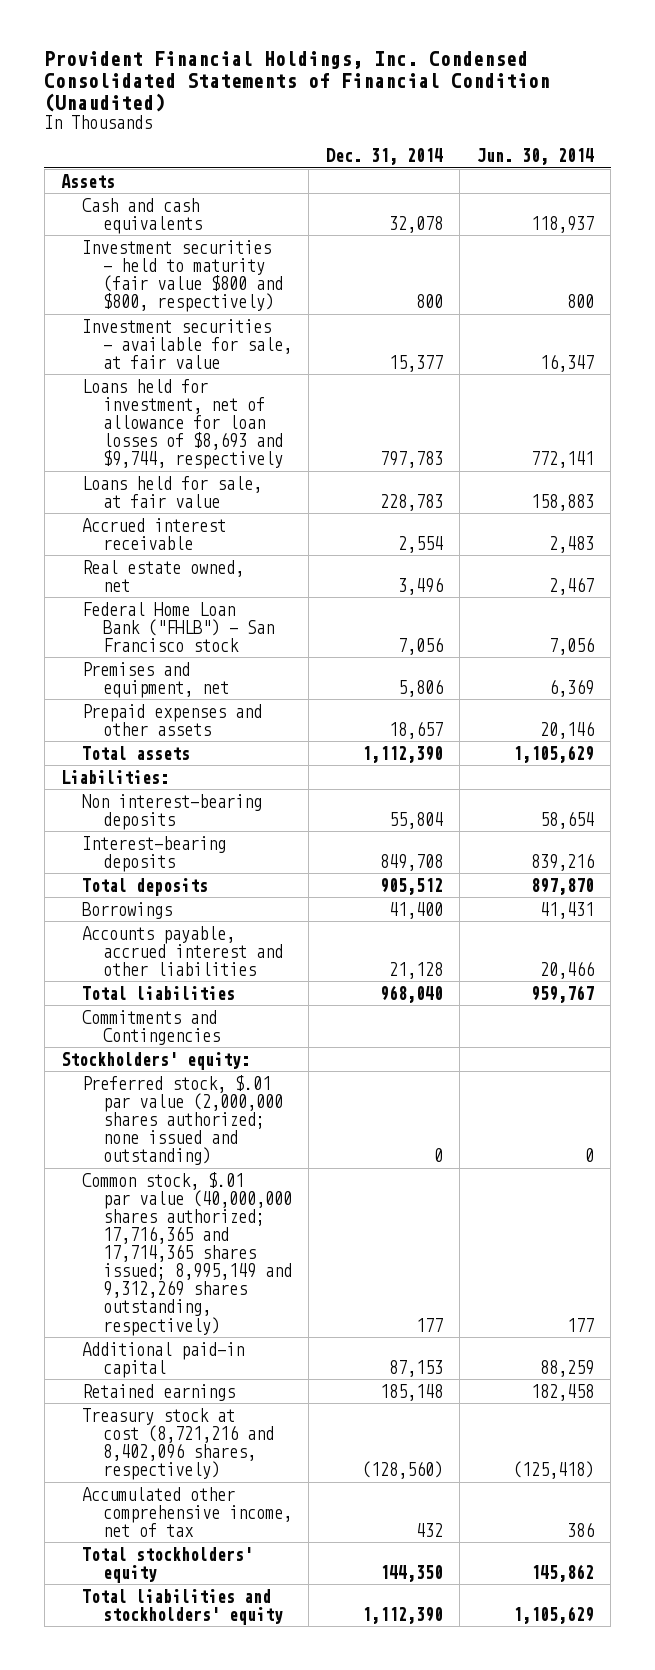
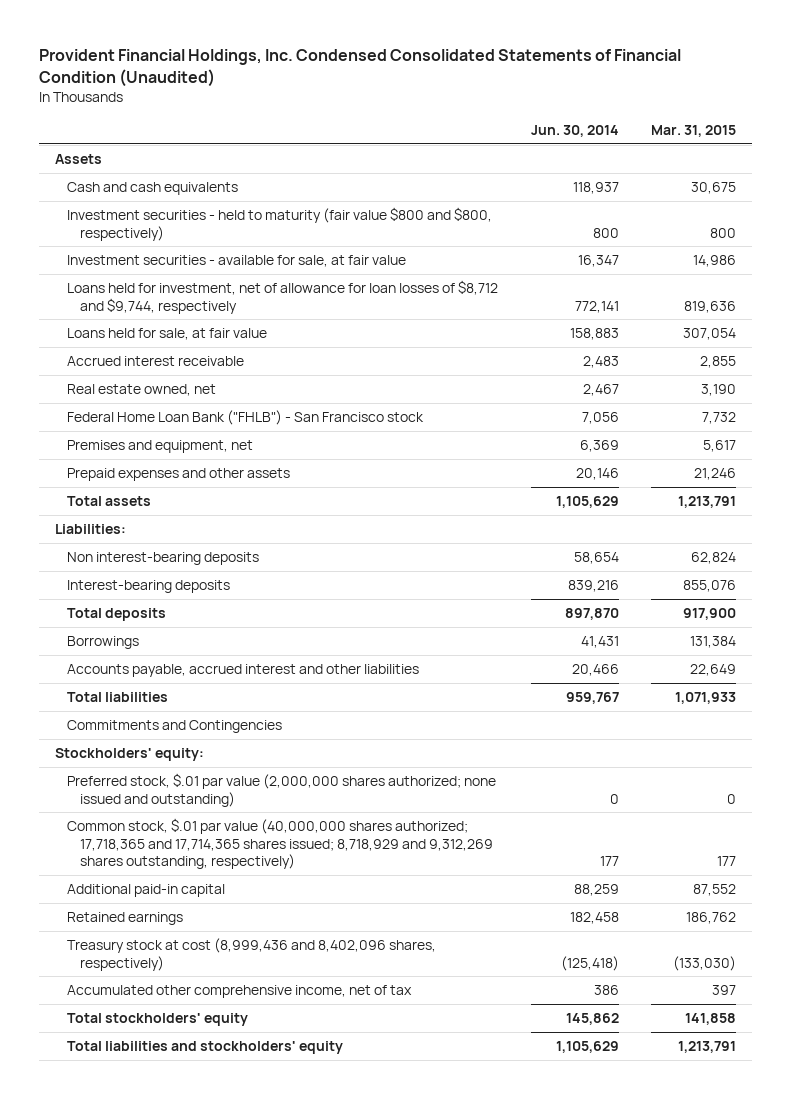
[325,147,443,165] Dec. 31, 2014 -> none
none -> [651,124,737,137] Mar. 31, 2015
[81,378,283,470] Loans held for investment, net of allowance for loan losses of $8,693 and $9,744, respectively -> [67,280,499,314] Loans held for investment, net of allowance for loan losses of $8,712 and $9,744, respectively
[81,1171,292,1336] Common stock, $.01 par value (40,000,000 shares authorized; 17,716,365 and 17,714,365 shares issued; 8,995,149 and 9,312,269 shares outstanding, respectively) -> [67,818,493,869] Common stock, $.01 par value (40,000,000 shares authorized; 17,718,365 and 17,714,365 shares issued; 8,718,929 and 9,312,269 shares outstanding, respectively)
[81,1407,274,1480] Treasury stock at cost (8,721,216 and 8,402,096 shares, respectively) -> [67,938,437,971] Treasury stock at cost (8,999,436 and 8,402,096 shares, respectively)

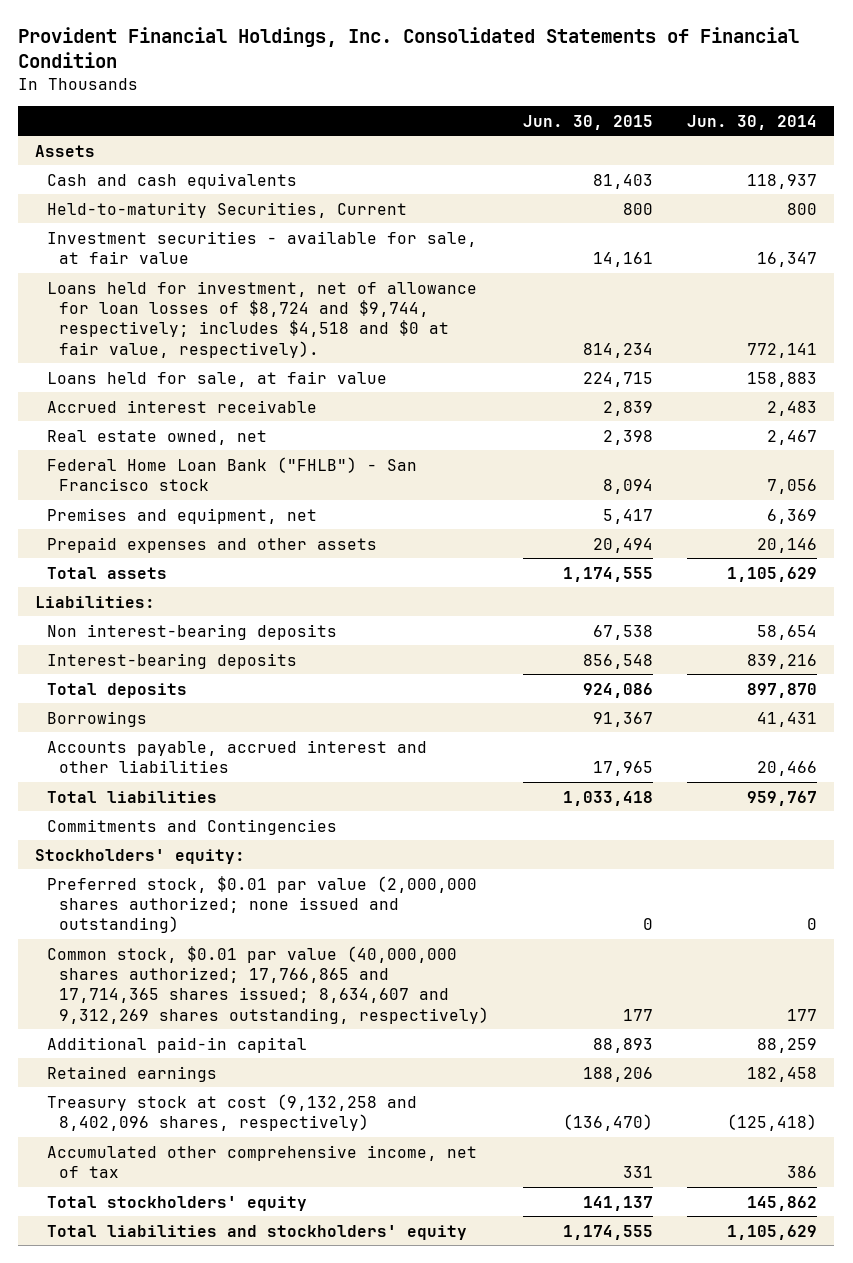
[38,48,681,87] Provident Financial Holdings, Inc. Condensed Consolidated Statements of Financial Condition (Unaudited) -> [18,27,800,69] Provident Financial Holdings, Inc. Consolidated Statements of Financial Condition
[651,124,737,137] Mar. 31, 2015 -> none
none -> [523,114,654,130] Jun. 30, 2015
[67,207,493,241] Investment securities - held to maturity (fair value $800 and $800, respectively) -> none
none -> [47,201,408,218] Held-to-maturity Securities, Current
[67,280,499,314] Loans held for investment, net of allowance for loan losses of $8,712 and $9,744, respectively -> [47,280,478,358] Loans held for investment, net of allowance for loan losses of $8,724 and $9,744, respectively; includes $4,518 and $0 at fair value, respectively).
[67,773,497,807] Preferred stock, $.01 par value (2,000,000 shares authorized; none issued and outstanding) -> [47,875,478,934] Preferred stock, $0.01 par value (2,000,000 shares authorized; none issued and outstanding)
[67,818,493,869] Common stock, $.01 par value (40,000,000 shares authorized; 17,718,365 and 17,714,365 shares issued; 8,718,929 and 9,312,269 shares outstanding, respectively) -> [47,945,489,1024] Common stock, $0.01 par value (40,000,000 shares authorized; 17,766,865 and 17,714,365 shares issued; 8,634,607 and 9,312,269 shares outstanding, respectively)
[67,938,437,971] Treasury stock at cost (8,999,436 and 8,402,096 shares, respectively) -> [47,1093,418,1131] Treasury stock at cost (9,132,258 and 8,402,096 shares, respectively)

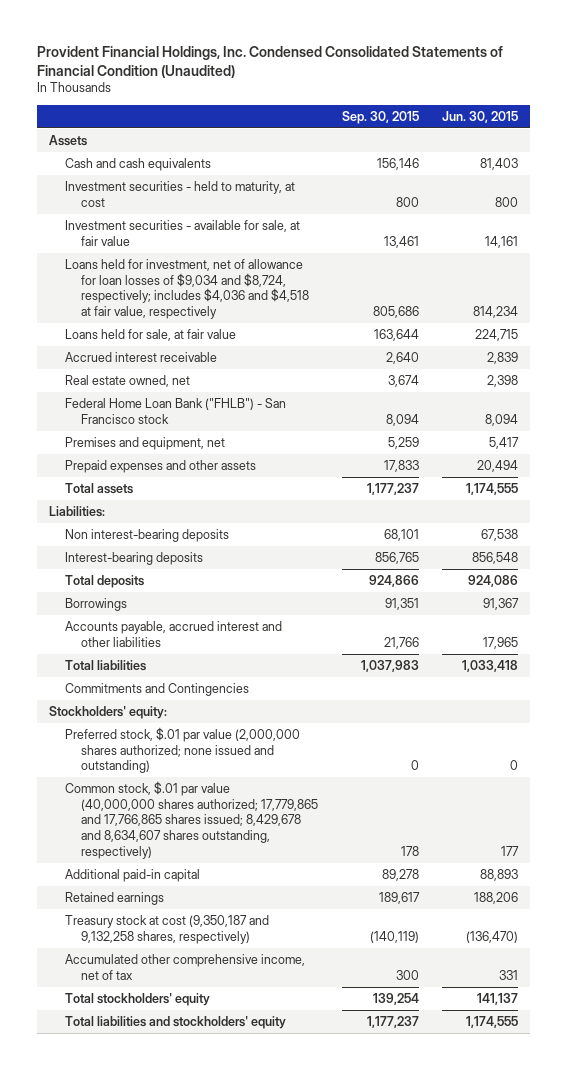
[18,27,800,69] Provident Financial Holdings, Inc. Consolidated Statements of Financial Condition -> [37,45,504,78] Provident Financial Holdings, Inc. Condensed Consolidated Statements of Financial Condition (Unaudited)
[687,114,818,130] Jun. 30, 2014 -> none
none -> [341,110,419,124] Sep. 30, 2015
[47,201,408,218] Held-to-maturity Securities, Current -> [65,180,296,207] Investment securities - held to maturity, at cost
[47,280,478,358] Loans held for investment, net of allowance for loan losses of $8,724 and $9,744, respectively; includes $4,518 and $0 at fair value, respectively). -> [65,258,310,319] Loans held for investment, net of allowance for loan losses of $9,034 and $8,724, respectively; includes $4,036 and $4,518 at fair value, respectively
[47,875,478,934] Preferred stock, $0.01 par value (2,000,000 shares authorized; none issued and outstanding) -> [65,726,301,774] Preferred stock, $.01 par value (2,000,000 shares authorized; none issued and outstanding)
[47,945,489,1024] Common stock, $0.01 par value (40,000,000 shares authorized; 17,766,865 and 17,714,365 shares issued; 8,634,607 and 9,312,269 shares outstanding, respectively) -> [65,780,319,859] Common stock, $.01 par value (40,000,000 shares authorized; 17,779,865 and 17,766,865 shares issued; 8,429,678 and 8,634,607 shares outstanding, respectively)
[47,1093,418,1131] Treasury stock at cost (9,132,258 and 8,402,096 shares, respectively) -> [65,914,270,944] Treasury stock at cost (9,350,187 and 9,132,258 shares, respectively)

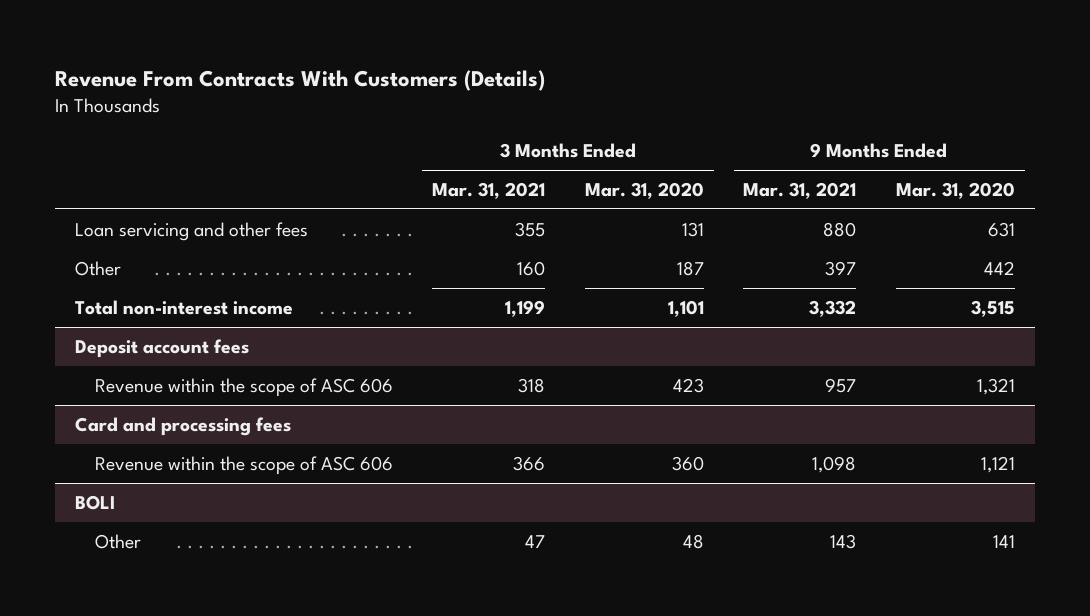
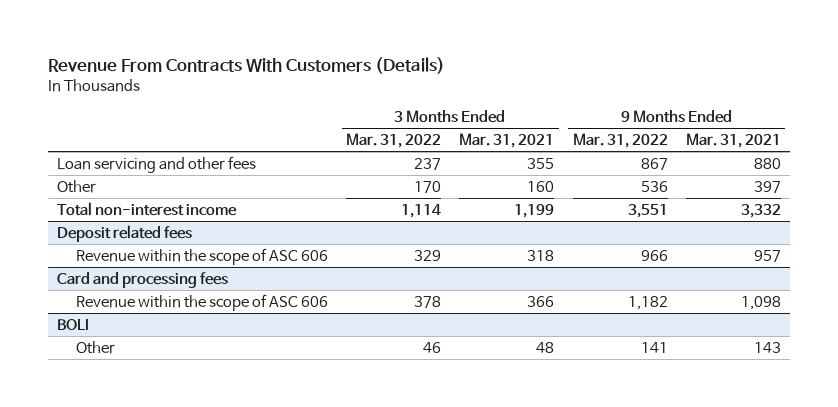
[584,182,704,200] Mar. 31, 2020 -> none
[895,182,1015,200] Mar. 31, 2020 -> none
none -> [346,133,442,149] Mar. 31, 2022
none -> [572,133,668,149] Mar. 31, 2022
[75,338,250,358] Deposit account fees -> [57,224,193,242] Deposit related fees
[525,534,546,548] 47 -> [536,341,555,353] 48

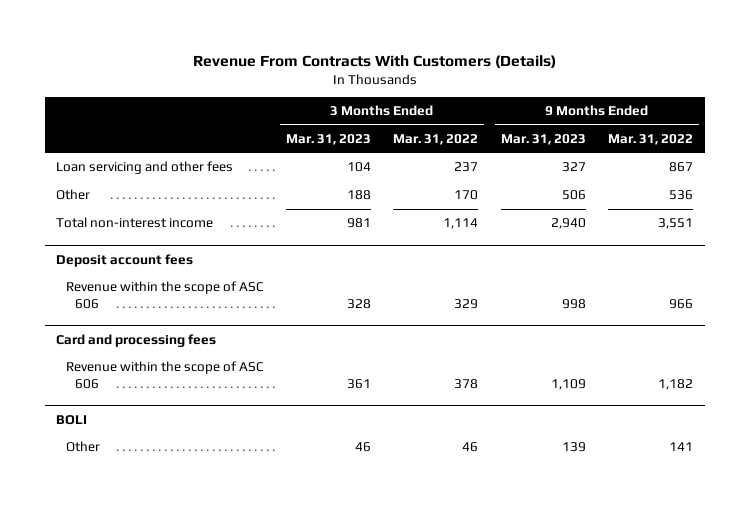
[459,133,555,149] Mar. 31, 2021 -> none
[685,133,781,149] Mar. 31, 2021 -> none
none -> [286,134,372,146] Mar. 31, 2023
none -> [500,134,586,146] Mar. 31, 2023
[57,224,193,242] Deposit related fees -> [56,253,194,267] Deposit account fees

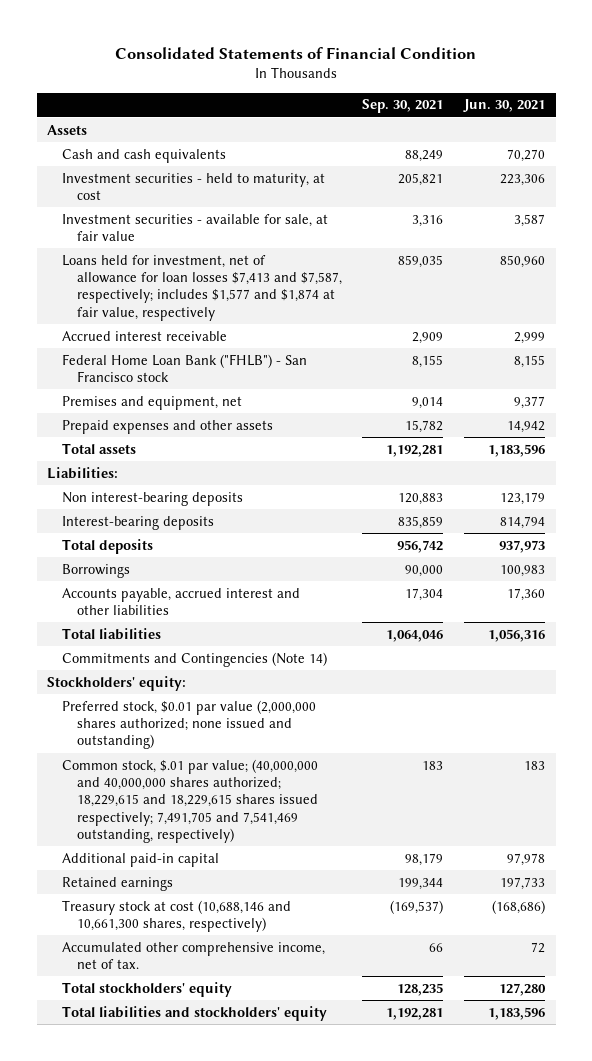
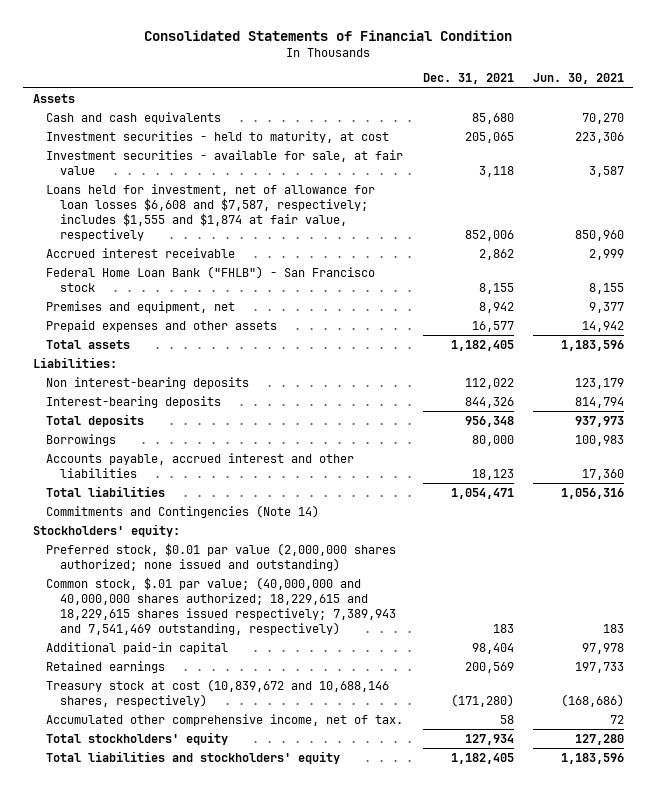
[362,99,444,114] Sep. 30, 2021 -> none
none -> [422,73,514,85] Dec. 31, 2021
[61,254,342,321] Loans held for investment, net of allowance for loan losses $7,413 and $7,587, respectively; includes $1,577 and $1,874 at fair value, respectively -> [46,183,376,241] Loans held for investment, net of allowance for loan losses $6,608 and $7,587, respectively; includes $1,555 and $1,874 at fair value, respectively
[61,758,318,843] Common stock, $.01 par value; (40,000,000 and 40,000,000 shares authorized; 18,229,615 and 18,229,615 shares issued respectively; 7,491,705 and 7,541,469 outstanding, respectively) -> [46,576,397,635] Common stock, $.01 par value; (40,000,000 and 40,000,000 shares authorized; 18,229,615 and 18,229,615 shares issued respectively; 7,389,943 and 7,541,469 outstanding, respectively)
[61,899,291,933] Treasury stock at cost (10,688,146 and 10,661,300 shares, respectively) -> [46,678,390,707] Treasury stock at cost (10,839,672 and 10,688,146 shares, respectively)

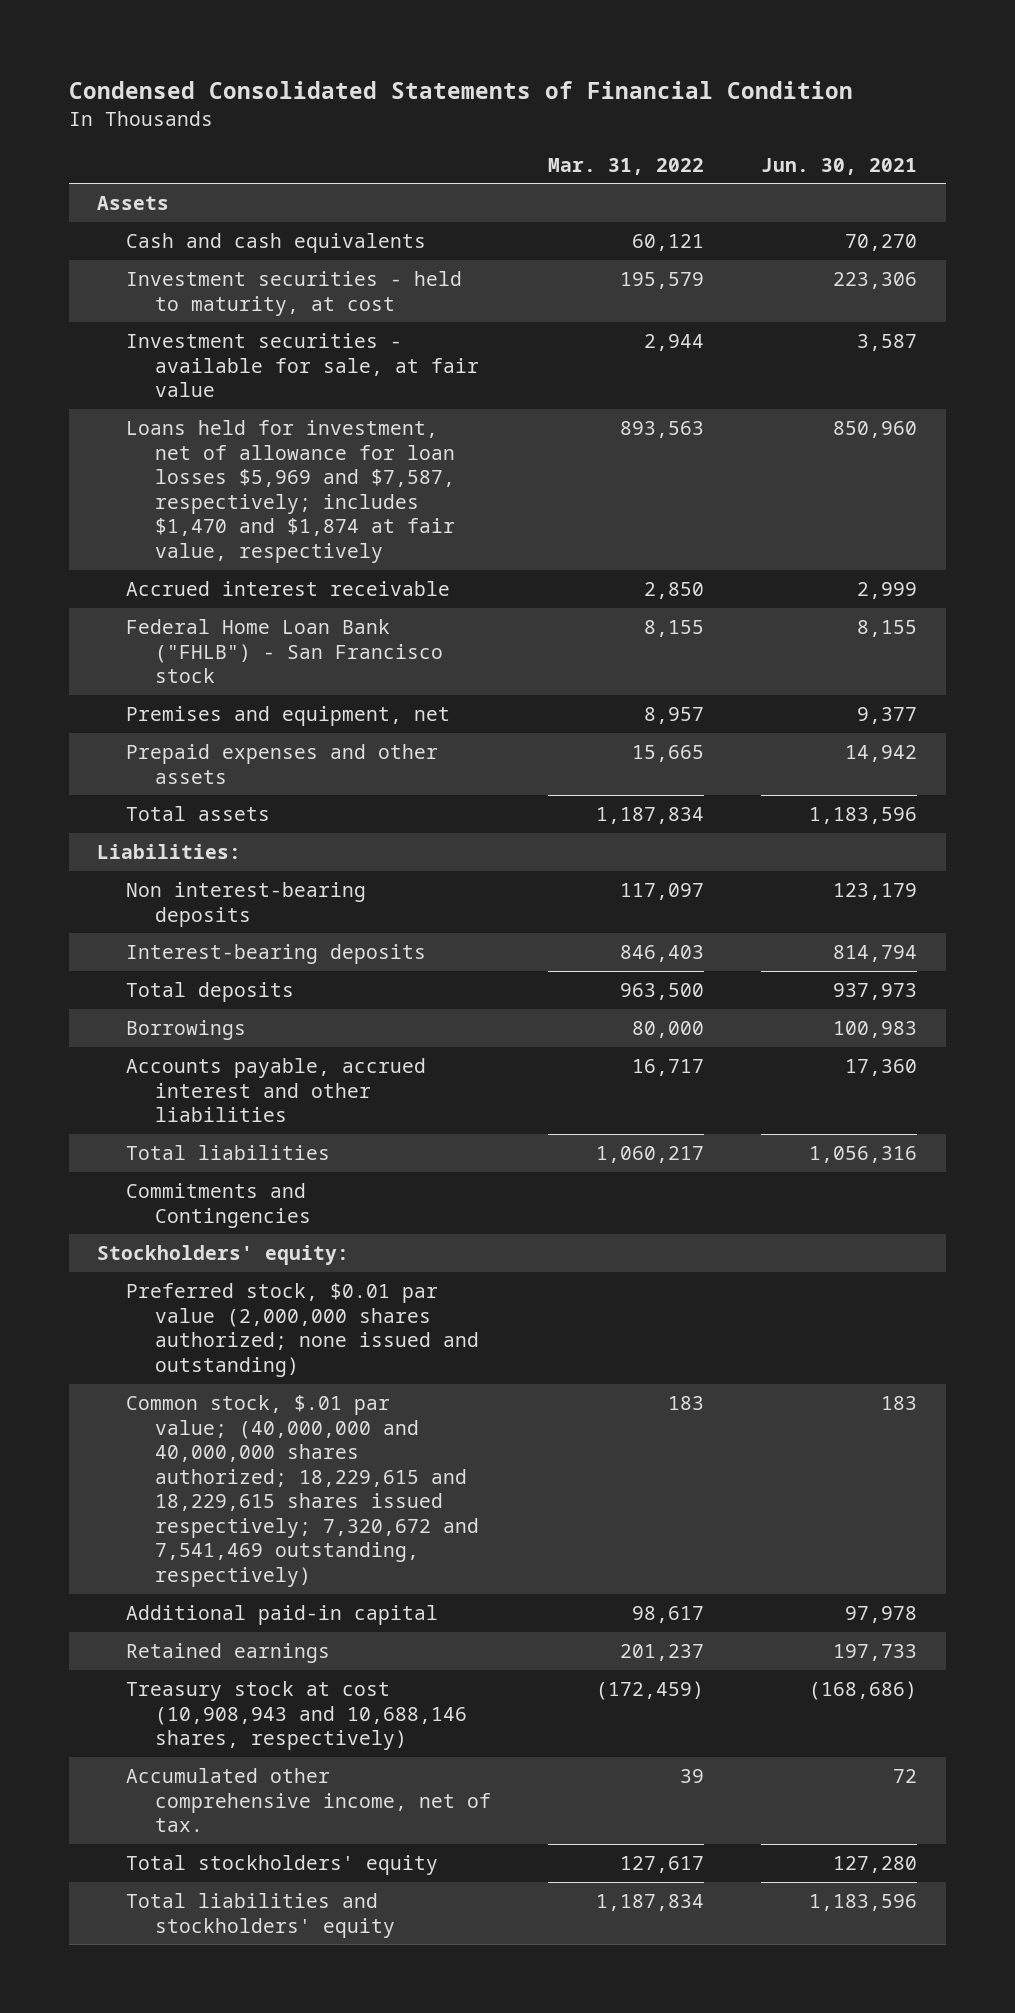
[144,30,513,42] Consolidated Statements of Financial Condition -> [68,81,853,100] Condensed Consolidated Statements of Financial Condition
[422,73,514,85] Dec. 31, 2021 -> none
none -> [548,157,705,175] Mar. 31, 2022
[46,183,376,241] Loans held for investment, net of allowance for loan losses $6,608 and $7,587, respectively; includes $1,555 and $1,874 at fair value, respectively -> [126,420,455,563] Loans held for investment, net of allowance for loan losses $5,969 and $7,587, respectively; includes $1,470 and $1,874 at fair value, respectively
[46,504,320,518] Commitments and Contingencies (Note 14) -> [126,1183,311,1228] Commitments and Contingencies
[46,576,397,635] Common stock, $.01 par value; (40,000,000 and 40,000,000 shares authorized; 18,229,615 and 18,229,615 shares issued respectively; 7,389,943 and 7,541,469 outstanding, respectively) -> [126,1395,479,1587] Common stock, $.01 par value; (40,000,000 and 40,000,000 shares authorized; 18,229,615 and 18,229,615 shares issued respectively; 7,320,672 and 7,541,469 outstanding, respectively)
[46,678,390,707] Treasury stock at cost (10,839,672 and 10,688,146 shares, respectively) -> [126,1681,467,1751] Treasury stock at cost (10,908,943 and 10,688,146 shares, respectively)

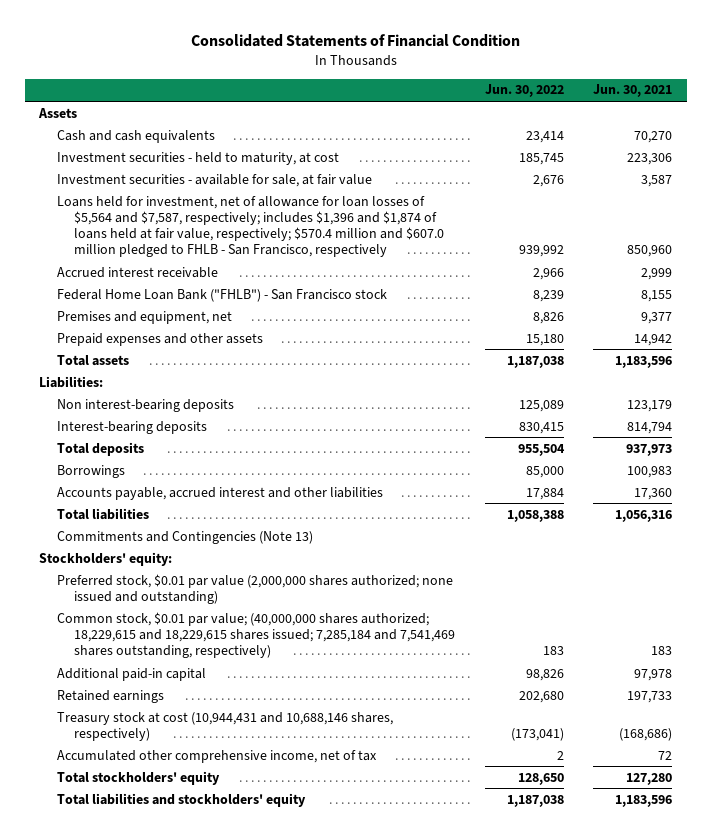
[68,81,853,100] Condensed Consolidated Statements of Financial Condition -> [190,34,520,48] Consolidated Statements of Financial Condition
[548,157,705,175] Mar. 31, 2022 -> none
none -> [484,84,564,98] Jun. 30, 2022
[126,420,455,563] Loans held for investment, net of allowance for loan losses $5,969 and $7,587, respectively; includes $1,470 and $1,874 at fair value, respectively -> [56,195,445,257] Loans held for investment, net of allowance for loan losses of $5,564 and $7,587, respectively; includes $1,396 and $1,874 of loans held at fair value, respectively; $570.4 million and $607.0 million pledged to FHLB - San Francisco, respectively
[126,1183,311,1228] Commitments and Contingencies -> [56,530,313,544] Commitments and Contingencies (Note 13)
[126,1395,479,1587] Common stock, $.01 par value; (40,000,000 and 40,000,000 shares authorized; 18,229,615 and 18,229,615 shares issued respectively; 7,320,672 and 7,541,469 outstanding, respectively) -> [56,611,456,658] Common stock, $0.01 par value; (40,000,000 shares authorized; 18,229,615 and 18,229,615 shares issued; 7,285,184 and 7,541,469 shares outstanding, respectively)
[126,1681,467,1751] Treasury stock at cost (10,908,943 and 10,688,146 shares, respectively) -> [56,711,393,741] Treasury stock at cost (10,944,431 and 10,688,146 shares, respectively)
[126,1768,491,1833] Accumulated other comprehensive income, net of tax. -> [56,749,377,763] Accumulated other comprehensive income, net of tax

